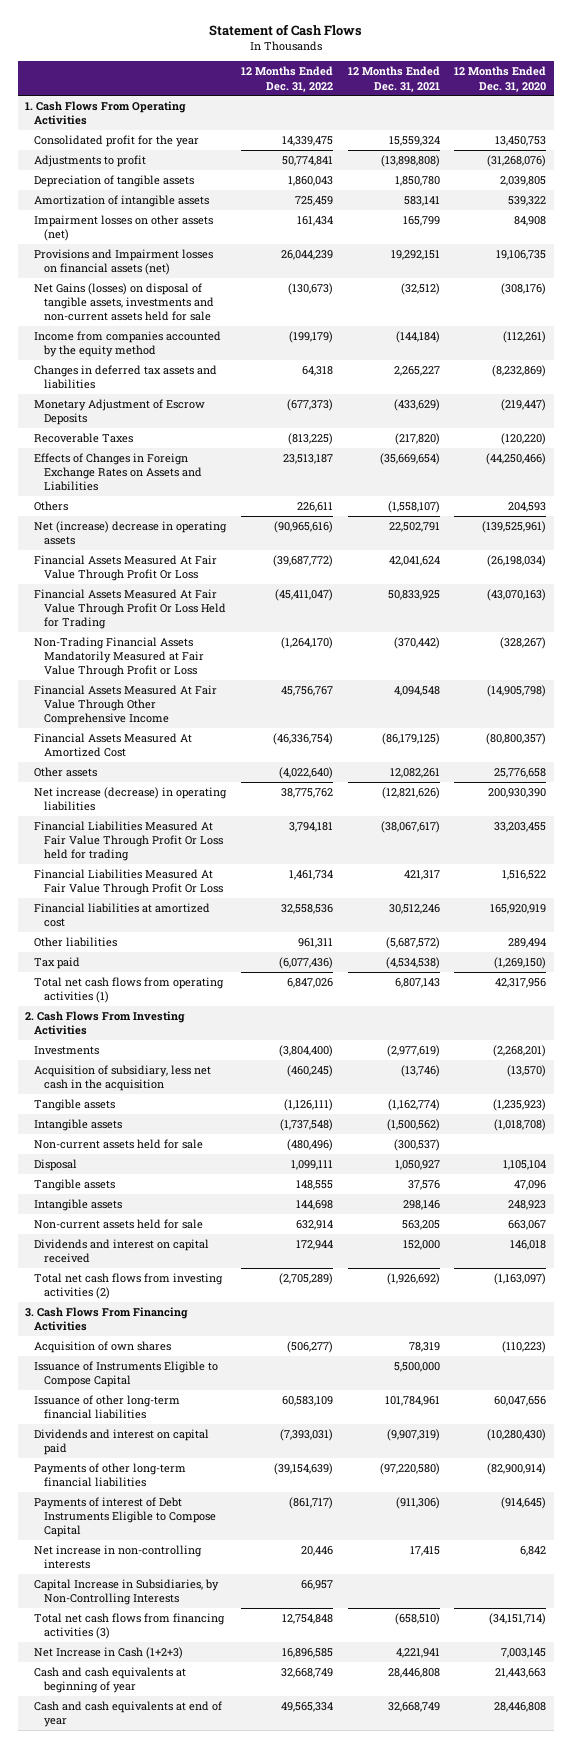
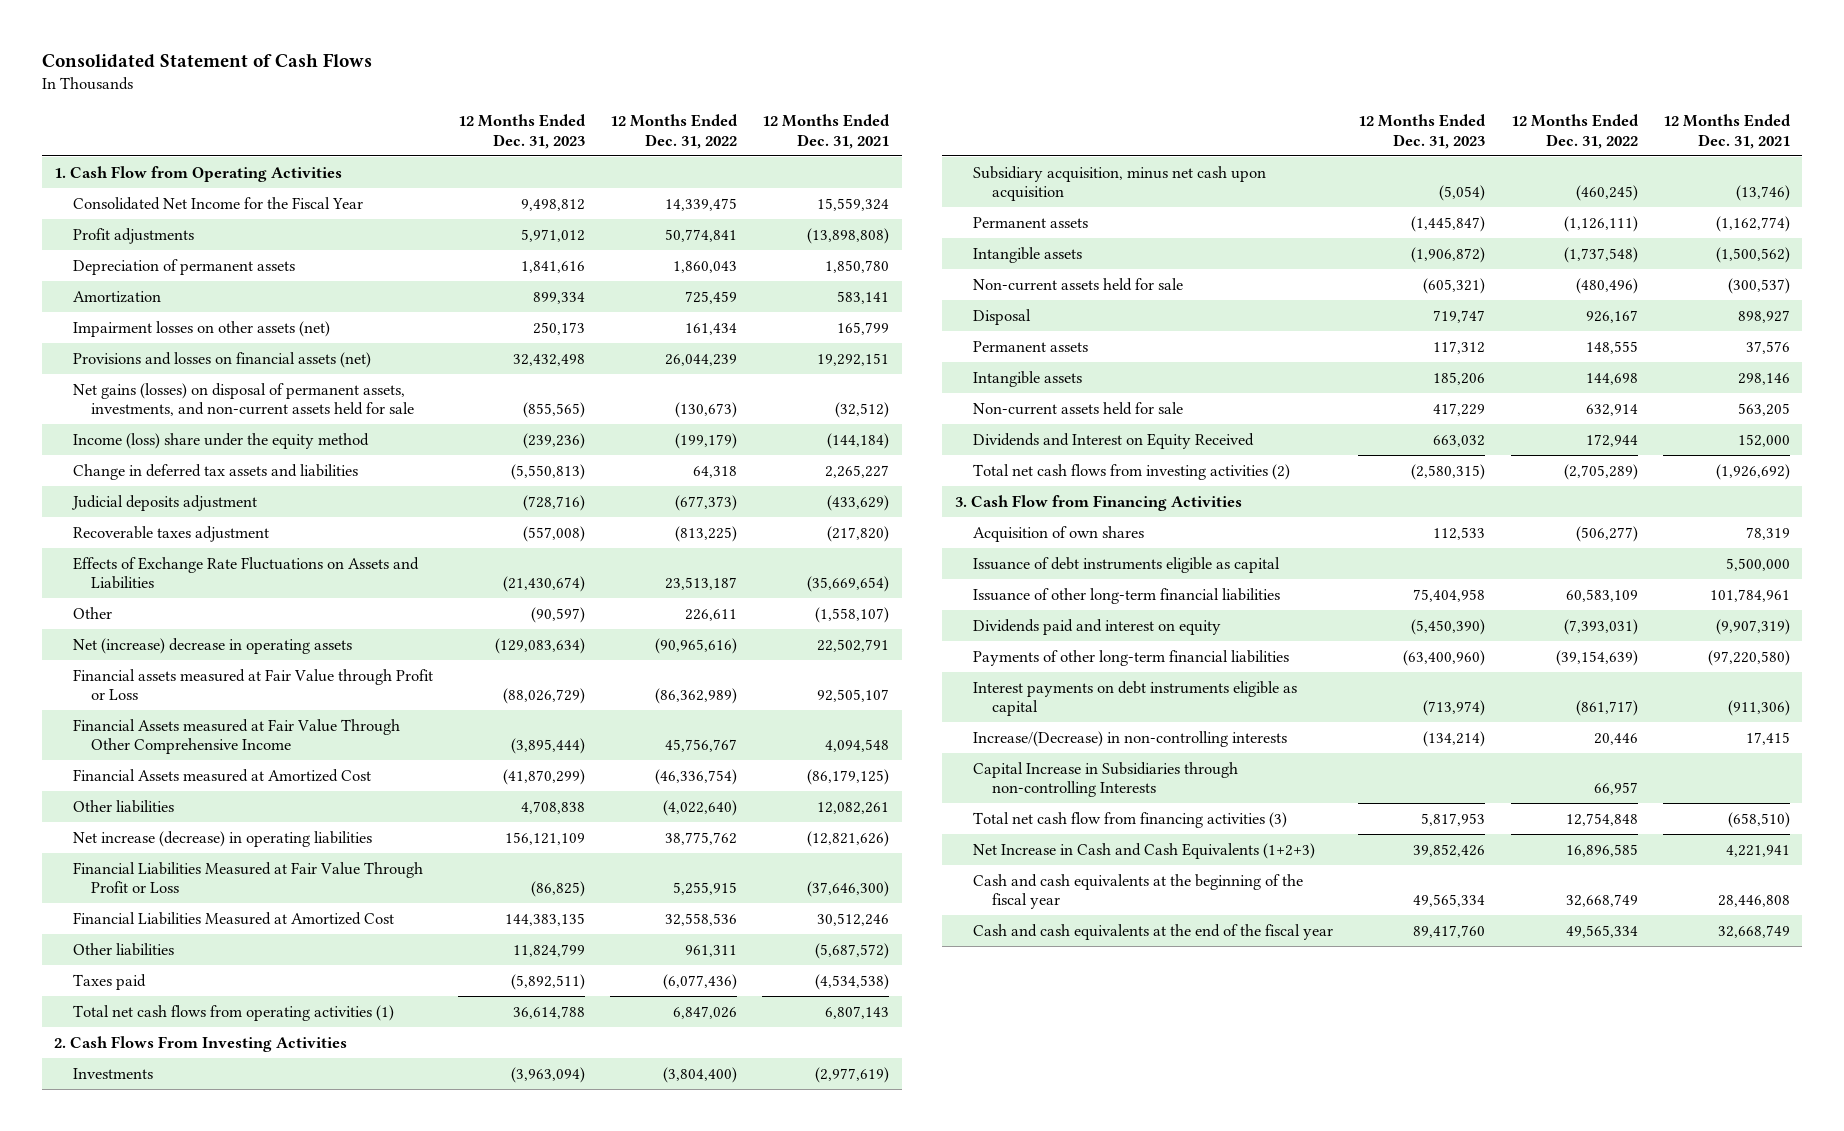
[208,23,362,36] Statement of Cash Flows -> [41,53,372,69] Consolidated Statement of Cash Flows
[454,66,547,92] 12 Months Ended Dec. 31, 2020 -> none
none -> [457,114,586,149] 12 Months Ended Dec. 31, 2023
[24,101,186,126] 1. Cash Flows From Operating Activities -> [54,165,343,182] 1. Cash Flow from Operating Activities
[34,135,200,148] Consolidated profit for the year -> [72,196,363,210] Consolidated Net Income for the Fiscal Year
[34,155,147,168] Adjustments to profit -> [72,227,194,244] Profit adjustments
[34,175,195,188] Depreciation of tangible assets -> [72,258,295,275] Depreciation of permanent assets
[34,195,210,208] Amortization of intangible assets -> [72,290,161,303] Amortization
[34,249,214,276] Provisions and Impairment losses on financial assets (net) -> [72,351,371,368] Provisions and losses on financial assets (net)
[34,283,214,322] Net Gains (losses) on disposal of tangible assets, investments and non-current assets held for sale -> [72,382,415,417] Net gains (losses) on disposal of permanent assets, investments, and non-current assets held for sale
[34,331,222,358] Income from companies accounted by the equity method -> [72,432,369,449] Income (loss) share under the equity method
[34,365,218,390] Changes in deferred tax assets and liabilities -> [72,463,358,480] Change in deferred tax assets and liabilities
[34,399,206,426] Monetary Adjustment of Escrow Deposits -> [70,494,257,511] Judicial deposits adjustment
[34,433,134,444] Recoverable Taxes -> [72,525,269,542] Recoverable taxes adjustment
[34,453,202,492] Effects of Changes in Foreign Exchange Rates on Assets and Liabilities -> [72,556,419,590] Effects of Exchange Rate Fluctuations on Assets and Liabilities
[34,501,69,512] Others -> [72,606,112,619] Other
[34,589,226,630] Financial Assets Measured At Fair Value Through Profit Or Loss Held for Trading -> none
[34,637,204,678] Non-Trading Financial Assets Mandatorily Measured at Fair Value Through Profit or Loss -> none
[34,555,218,582] Financial Assets Measured At Fair Value Through Profit Or Loss -> [72,668,433,701] Financial assets measured at Fair Value through Profit or Loss
[273,555,334,568] (39,687,772) -> [654,688,737,705] (86,362,989)
[388,556,440,567] 42,041,624 -> [817,689,890,703] 92,505,107
[34,685,218,726] Financial Assets Measured At Fair Value Through Other Comprehensive Income -> [72,718,400,755] Financial Assets measured at Fair Value Through Other Comprehensive Income
[34,733,193,758] Financial Assets Measured At Amortized Cost -> [72,768,371,782] Financial Assets measured at Amortized Cost
[34,767,98,778] Other assets -> [72,799,174,813] Other liabilities
[34,821,223,862] Financial Liabilities Measured At Fair Value Through Profit Or Loss held for trading -> none
[34,869,223,896] Financial Liabilities Measured At Fair Value Through Profit Or Loss -> [72,861,423,894] Financial Liabilities Measured at Fair Value Through Profit or Loss
[289,870,334,881] 1,461,734 -> [672,882,737,896] 5,255,915
[403,870,440,881] 421,317 -> [807,881,890,898] (37,646,300)
[34,903,211,928] Financial liabilities at amortized cost -> [72,911,394,925] Financial Liabilities Measured at Amortized Cost
[34,957,81,970] Tax paid -> [72,973,146,990] Taxes paid
[34,1065,212,1092] Acquisition of subsidiary, less net cash in the acquisition -> [973,165,1267,202] Subsidiary acquisition, minus net cash upon acquisition
[34,1099,116,1112] Tangible assets -> [973,216,1089,228] Permanent assets
[291,1160,334,1171] 1,099,111 -> [1585,309,1638,323] 926,167
[394,1160,440,1171] 1,050,927 -> [1737,309,1790,323] 898,927
[34,1179,116,1192] Tangible assets -> [973,340,1089,352] Permanent assets
[34,1239,210,1264] Dividends and interest on capital received -> [973,432,1255,449] Dividends and Interest on Equity Received
[24,1307,188,1332] 3. Cash Flows From Financing Activities -> [954,494,1242,511] 3. Cash Flow from Financing Activities
[34,1361,219,1388] Issuance of Instruments Eligible to Compose Capital -> [973,556,1281,573] Issuance of debt instruments eligible as capital
[34,1429,210,1456] Dividends and interest on capital paid -> [973,618,1222,635] Dividends paid and interest on equity
[34,1497,216,1538] Payments of interest of Debt Instruments Eligible to Compose Capital -> [973,680,1298,717] Interest payments on debt instruments eligible as capital
[34,1545,203,1570] Net increase in non-controlling interests -> [973,730,1288,747] Increase/(Decrease) in non-controlling interests
[34,1579,220,1606] Capital Increase in Subsidiaries, by Non-Controlling Interests -> [973,761,1239,798] Capital Increase in Subsidiaries through non-controlling Interests
[34,1613,226,1640] Total net cash flows from financing activities (3) -> [973,811,1288,828] Total net cash flow from financing activities (3)
[34,1647,184,1660] Net Increase in Cash (1+2+3) -> [973,842,1316,859] Net Increase in Cash and Cash Equivalents (1+2+3)
[34,1667,187,1694] Cash and cash equivalents at beginning of year -> [973,873,1304,910] Cash and cash equivalents at the beginning of the fiscal year
[34,1701,223,1728] Cash and cash equivalents at end of year -> [973,923,1334,940] Cash and cash equivalents at the end of the fiscal year

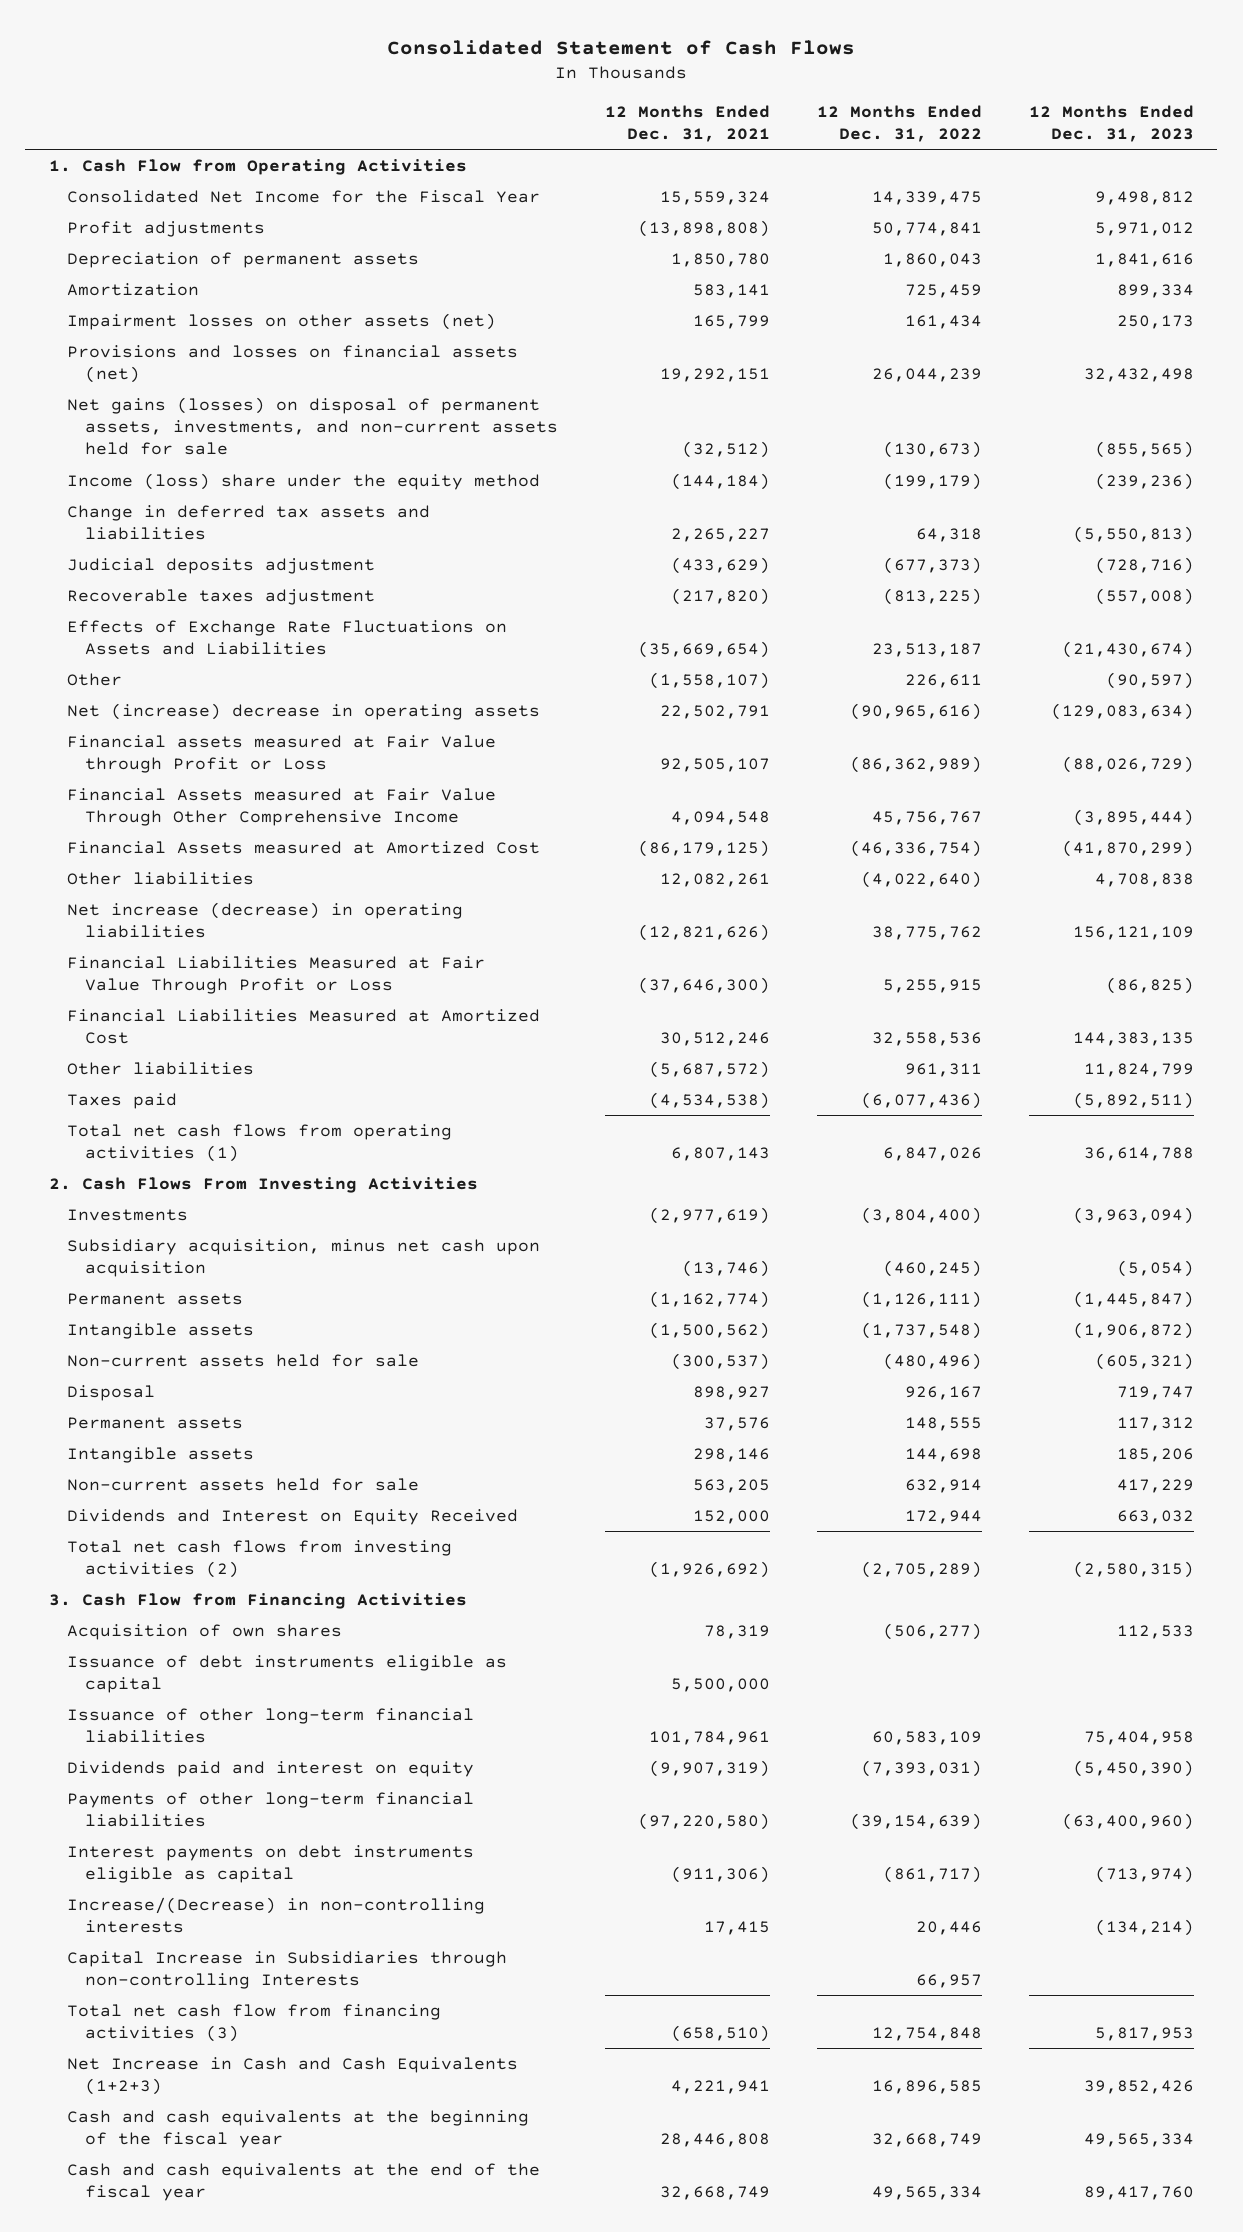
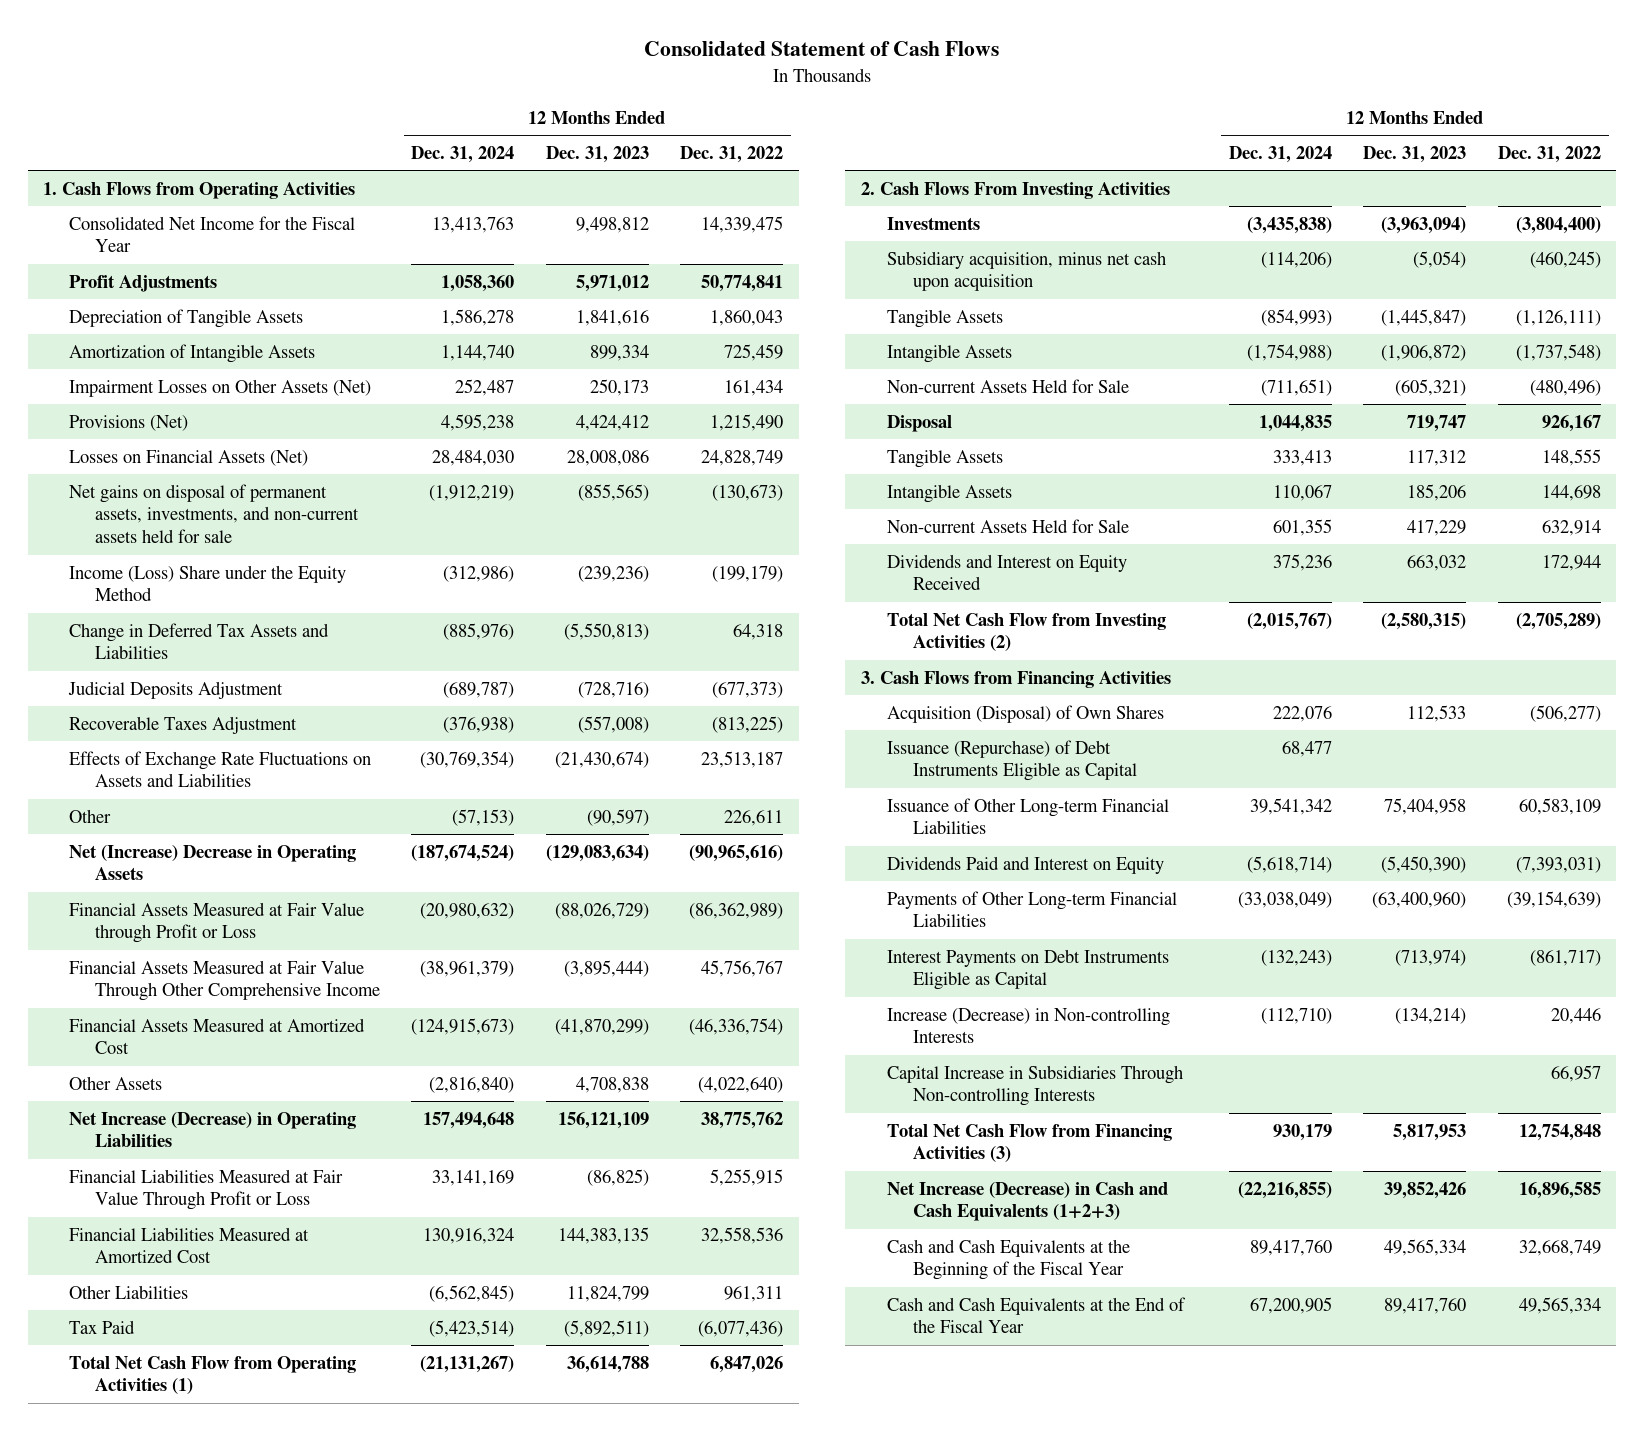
[604,105,770,143] 12 Months Ended Dec. 31, 2021 -> none
none -> [411,145,515,163] Dec. 31, 2024
[48,158,467,175] 1. Cash Flow from Operating Activities -> [43,181,356,199] 1. Cash Flows from Operating Activities
[66,220,265,237] Profit adjustments -> [69,274,218,292] Profit Adjustments
[66,251,419,268] Depreciation of permanent assets -> [69,308,304,328] Depreciation of Tangible Assets
[66,282,199,296] Amortization -> [69,343,316,363] Amortization of Intangible Assets
[66,312,496,330] Impairment losses on other assets (net) -> [69,378,372,397] Impairment Losses on Other Assets (Net)
[66,344,518,384] Provisions and losses on financial assets (net) -> [69,414,189,431] Provisions (Net)
[871,368,982,383] 26,044,239 -> [710,413,784,431] 1,215,490
[1083,368,1194,383] 32,432,498 -> [575,414,649,431] 4,424,412
none -> [69,449,309,466] Losses on Financial Assets (Net)
[66,396,558,456] Net gains (losses) on disposal of permanent assets, investments, and non-current assets held for sale -> [69,483,360,544] Net gains on disposal of permanent assets, investments, and non-current assets held for sale
[66,472,540,490] Income (loss) share under the equity method -> [69,564,347,602] Income (Loss) Share under the Equity Method
[66,504,430,541] Change in deferred tax assets and liabilities -> [69,622,330,660] Change in Deferred Tax Assets and Liabilities
[66,557,375,574] Judicial deposits adjustment -> [68,680,284,699] Judicial Deposits Adjustment
[66,588,375,605] Recoverable taxes adjustment -> [69,715,298,734] Recoverable Taxes Adjustment
[66,702,540,720] Net (increase) decrease in operating assets -> [69,844,357,881] Net (Increase) Decrease in Operating Assets
[66,734,496,774] Financial assets measured at Fair Value through Profit or Loss -> [69,901,365,944] Financial Assets Measured at Fair Value through Profit or Loss
[66,787,496,827] Financial Assets measured at Fair Value Through Other Comprehensive Income -> [69,959,381,1002] Financial Assets Measured at Fair Value Through Other Comprehensive Income
[66,840,540,854] Financial Assets measured at Amortized Cost -> [69,1017,366,1055] Financial Assets Measured at Amortized Cost
[66,871,254,885] Other liabilities -> [69,1075,163,1090] Other Assets
[66,901,463,939] Net increase (decrease) in operating liabilities -> [69,1111,357,1148] Net Increase (Decrease) in Operating Liabilities
[66,1061,254,1075] Other liabilities -> [69,1284,189,1299] Other Liabilities
[66,1092,177,1109] Taxes paid -> [69,1319,136,1334] Tax Paid
[66,1123,452,1163] Total net cash flows from operating activities (1) -> [69,1355,357,1395] Total Net Cash Flow from Operating Activities (1)
[66,1292,243,1305] Permanent assets -> [886,308,1003,328] Tangible Assets
[66,1322,254,1339] Intangible assets -> [886,343,1012,363] Intangible Assets
[66,1353,419,1367] Non-current assets held for sale -> [886,378,1129,393] Non-current Assets Held for Sale
[66,1416,243,1429] Permanent assets -> [886,448,1003,468] Tangible Assets
[66,1446,254,1463] Intangible assets -> [886,483,1012,503] Intangible Assets
[66,1477,419,1491] Non-current assets held for sale -> [886,518,1129,533] Non-current Assets Held for Sale
[66,1539,452,1579] Total net cash flows from investing activities (2) -> [886,612,1166,652] Total Net Cash Flow from Investing Activities (2)
[48,1592,467,1609] 3. Cash Flow from Financing Activities -> [860,670,1171,688] 3. Cash Flows from Financing Activities
[66,1623,342,1640] Acquisition of own shares -> [886,704,1164,723] Acquisition (Disposal) of Own Shares
[66,1654,507,1694] Issuance of debt instruments eligible as capital -> [886,739,1137,782] Issuance (Repurchase) of Debt Instruments Eligible as Capital
[66,1707,474,1744] Issuance of other long-term financial liabilities -> [886,797,1169,835] Issuance of Other Long-term Financial Liabilities
[66,1760,474,1777] Dividends paid and interest on equity -> [886,855,1164,874] Dividends Paid and Interest on Equity
[66,1791,474,1828] Payments of other long-term financial liabilities -> [886,890,1177,928] Payments of Other Long-term Financial Liabilities
[66,1844,474,1884] Interest payments on debt instruments eligible as capital -> [886,948,1169,991] Interest Payments on Debt Instruments Eligible as Capital
[66,1896,485,1934] Increase/(Decrease) in non-controlling interests -> [886,1007,1170,1044] Increase (Decrease) in Non-controlling Interests
[66,1950,507,1990] Capital Increase in Subsidiaries through non-controlling Interests -> [886,1064,1183,1107] Capital Increase in Subsidiaries Through Non-controlling Interests
[66,2003,441,2043] Total net cash flow from financing activities (3) -> [886,1123,1172,1163] Total Net Cash Flow from Financing Activities (3)
[66,2056,518,2096] Net Increase in Cash and Cash Equivalents (1+2+3) -> [886,1181,1168,1222] Net Increase (Decrease) in Cash and Cash Equivalents (1+2+3)
[66,2109,529,2149] Cash and cash equivalents at the beginning of the fiscal year -> [886,1238,1130,1281] Cash and Cash Equivalents at the Beginning of the Fiscal Year
[66,2162,540,2202] Cash and cash equivalents at the end of the fiscal year -> [886,1296,1186,1334] Cash and Cash Equivalents at the End of the Fiscal Year

